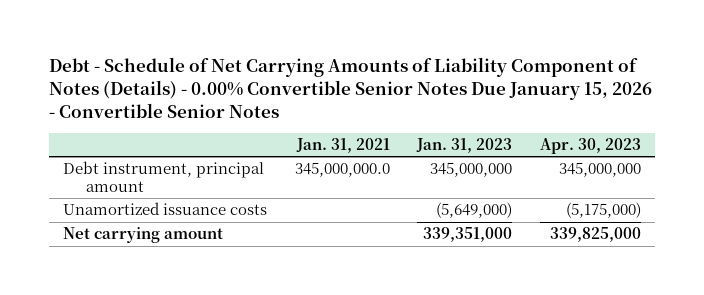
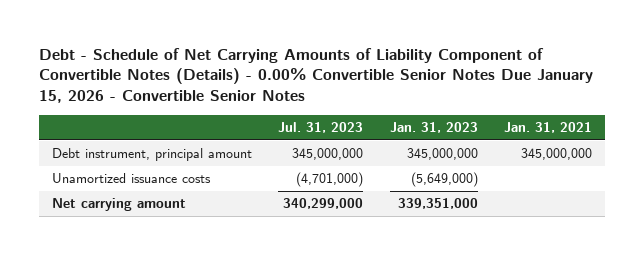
[48,56,652,118] Debt - Schedule of Net Carrying Amounts of Liability Component of Notes (Details) - 0.00% Convertible Senior Notes Due January 15, 2026 - Convertible Senior Notes -> [39,47,594,104] Debt - Schedule of Net Carrying Amounts of Liability Component of Convertible Notes (Details) - 0.00% Convertible Senior Notes Due January 15, 2026 - Convertible Senior Notes
[540,137,642,154] Apr. 30, 2023 -> none
none -> [278,121,364,133] Jul. 31, 2023
[294,162,390,178] 345,000,000.0 -> [520,148,592,161] 345,000,000

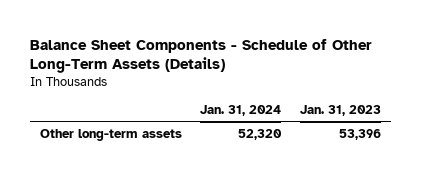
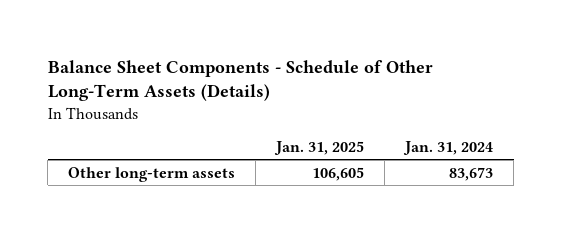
[300,105,382,117] Jan. 31, 2023 -> none
none -> [274,141,365,156] Jan. 31, 2025
[238,128,283,140] 52,320 -> [449,166,494,181] 83,673

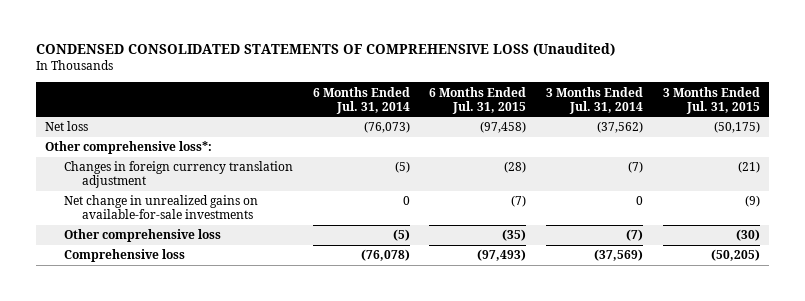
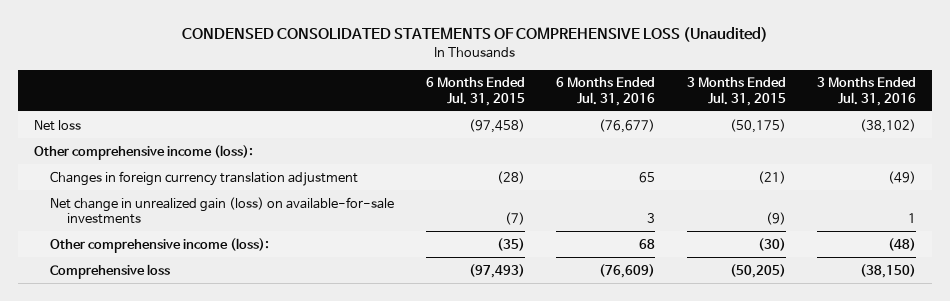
[312,86,410,114] 6 Months Ended Jul. 31, 2014 -> none
[545,86,643,114] 3 Months Ended Jul. 31, 2014 -> none
none -> [556,77,656,106] 6 Months Ended Jul. 31, 2016
none -> [816,77,916,106] 3 Months Ended Jul. 31, 2016
[45,141,213,155] Other comprehensive loss*: -> [33,144,253,160] Other comprehensive income (loss):
[63,195,258,220] Net change in unrealized gains on available-for-sale investments -> [50,196,395,224] Net change in unrealized gain (loss) on available-for-sale investments
[63,229,221,243] Other comprehensive loss -> [50,237,270,253] Other comprehensive income (loss):

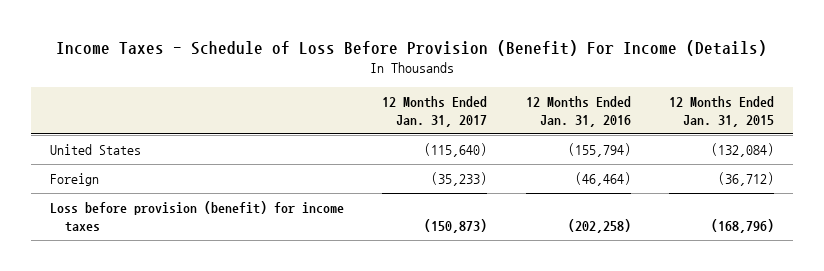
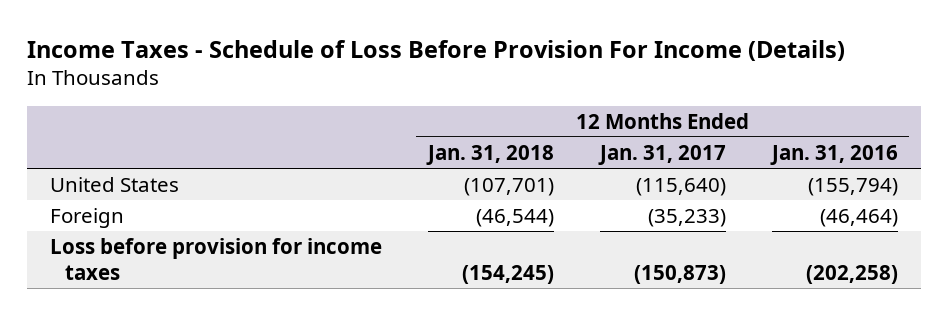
[56,40,768,57] Income Taxes - Schedule of Loss Before Provision (Benefit) For Income (Details) -> [26,40,845,62] Income Taxes - Schedule of Loss Before Provision For Income (Details)
[668,95,774,127] 12 Months Ended Jan. 31, 2015 -> none
none -> [425,144,554,165] Jan. 31, 2018
[50,201,345,233] Loss before provision (benefit) for income taxes -> [49,237,382,280] Loss before provision for income taxes

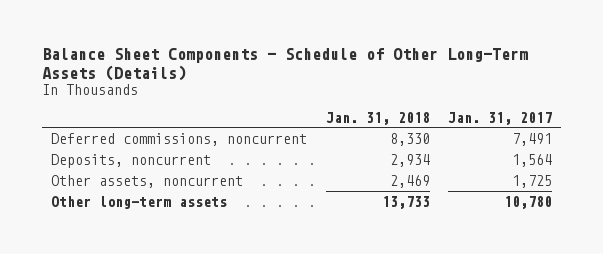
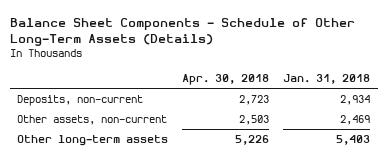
[448,111,553,125] Jan. 31, 2017 -> none
none -> [182,73,270,85] Apr. 30, 2018
[50,132,307,146] Deferred commissions, noncurrent -> none
[50,153,211,168] Deposits, noncurrent -> [17,95,144,107] Deposits, non-current
[50,174,243,188] Other assets, noncurrent -> [17,115,168,126] Other assets, non-current
[381,195,430,209] 13,733 -> [336,135,371,146] 5,403

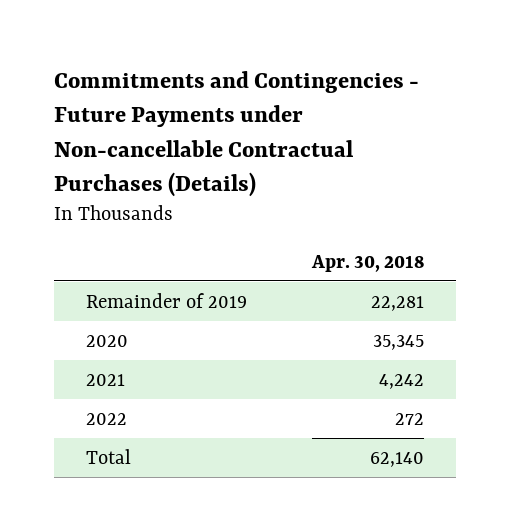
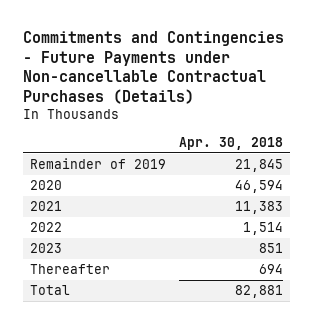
[370,295,424,311] 22,281 -> [235,159,284,173] 21,845
[372,334,424,350] 35,345 -> [235,180,284,194] 46,594
[378,373,424,389] 4,242 -> [235,201,284,215] 11,383
[394,412,424,425] 272 -> [243,222,284,236] 1,514
none -> [29,243,62,254] 2023
none -> [29,264,110,275] Thereafter
[369,451,424,467] 62,140 -> [235,285,284,299] 82,881

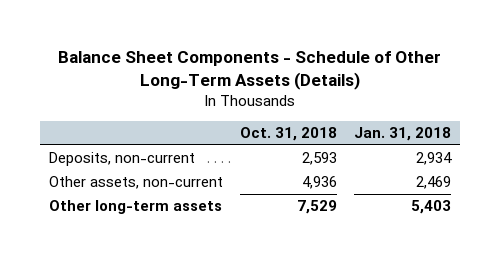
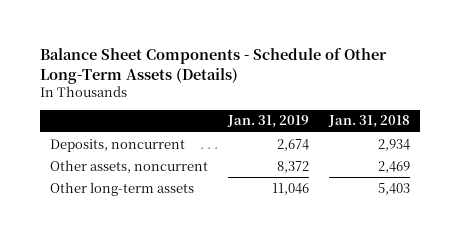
[240,126,338,141] Oct. 31, 2018 -> none
none -> [226,115,309,129] Jan. 31, 2019
[48,152,195,167] Deposits, non-current -> [49,138,185,152] Deposits, noncurrent
[48,176,223,190] Other assets, non-current -> [49,159,208,173] Other assets, noncurrent

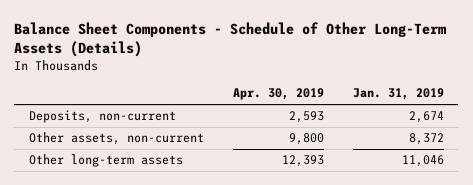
[327,115,410,129] Jan. 31, 2018 -> none
none -> [232,88,324,101] Apr. 30, 2019
[49,138,185,152] Deposits, noncurrent -> [28,110,176,124] Deposits, non-current
[49,159,208,173] Other assets, noncurrent -> [28,132,204,146] Other assets, non-current

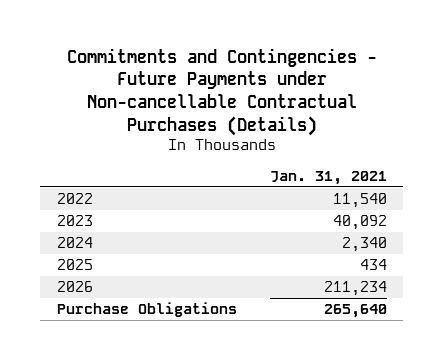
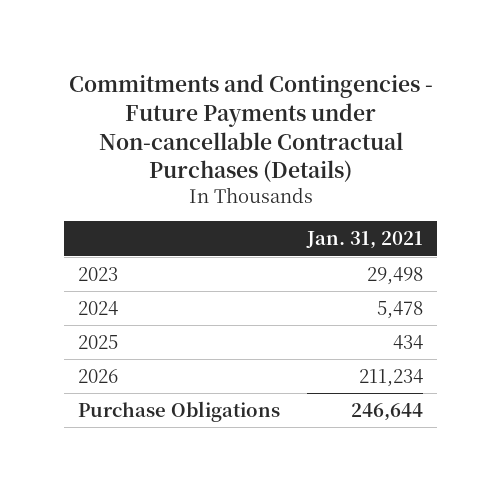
[56,193,93,205] 2022 -> none
[332,215,387,231] 40,092 -> [367,266,424,285] 29,498
[341,237,387,253] 2,340 -> [377,300,424,319] 5,478
[323,304,387,319] 265,640 -> [351,402,424,421] 246,644

